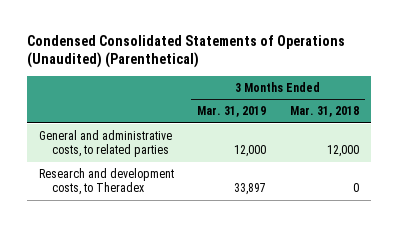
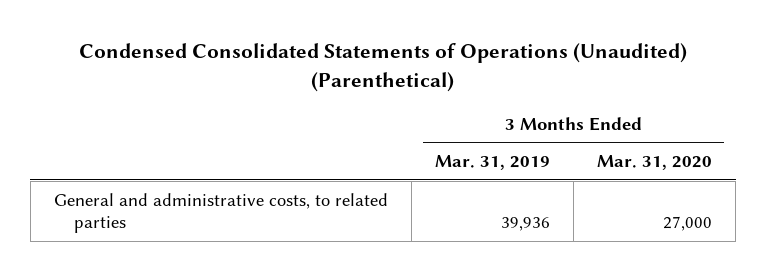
[289,106,359,118] Mar. 31, 2018 -> none
none -> [597,154,713,170] Mar. 31, 2020
[38,167,174,196] Research and development costs, to Theradex -> none
[234,145,267,158] 12,000 -> [500,217,550,232] 39,936

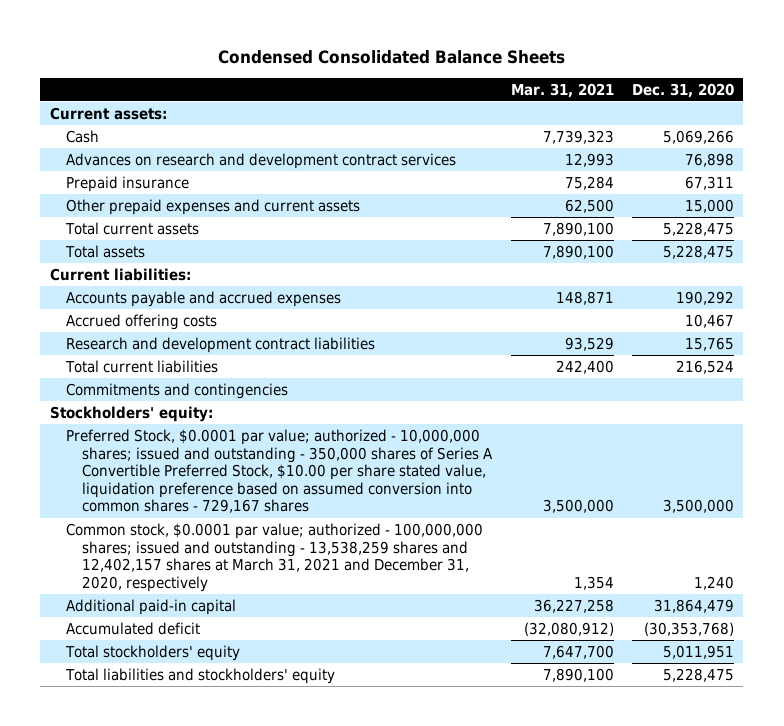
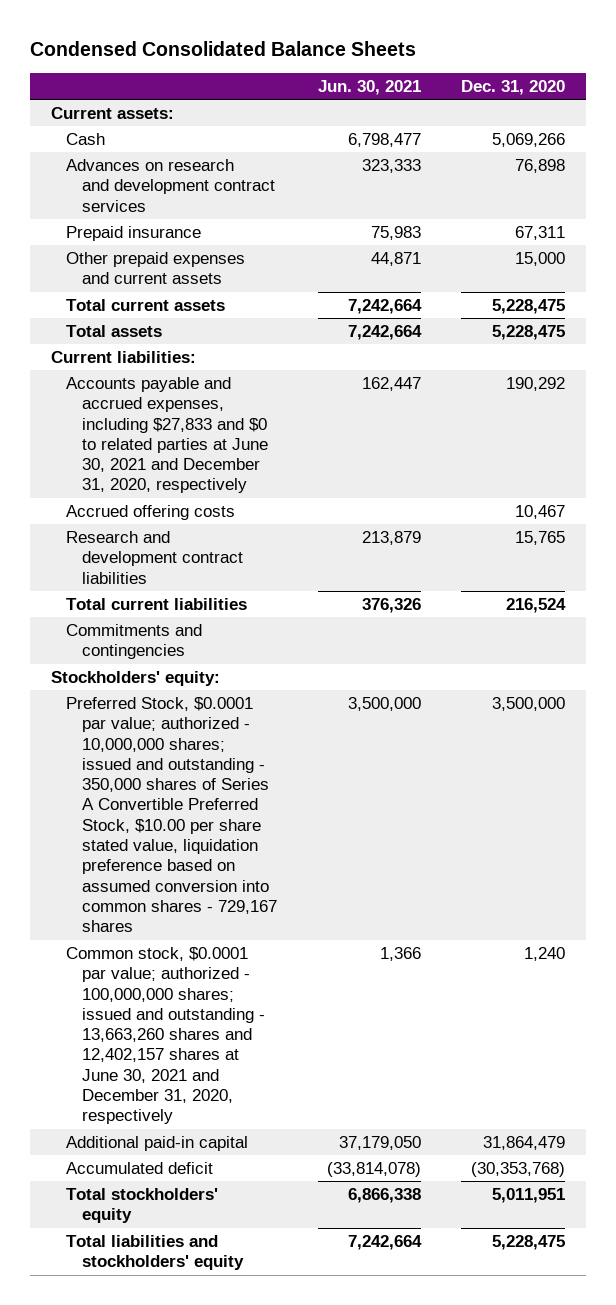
[510,82,614,98] Mar. 31, 2021 -> none
none -> [317,79,421,95] Jun. 30, 2021
[65,290,341,307] Accounts payable and accrued expenses -> [66,376,268,494] Accounts payable and accrued expenses, including $27,833 and $0 to related parties at June 30, 2021 and December 31, 2020, respectively
[65,522,483,592] Common stock, $0.0001 par value; authorized - 100,000,000 shares; issued and outstanding - 13,538,259 shares and 12,402,157 shares at March 31, 2021 and December 31, 2020, respectively -> [66,946,265,1125] Common stock, $0.0001 par value; authorized - 100,000,000 shares; issued and outstanding - 13,663,260 shares and 12,402,157 shares at June 30, 2021 and December 31, 2020, respectively

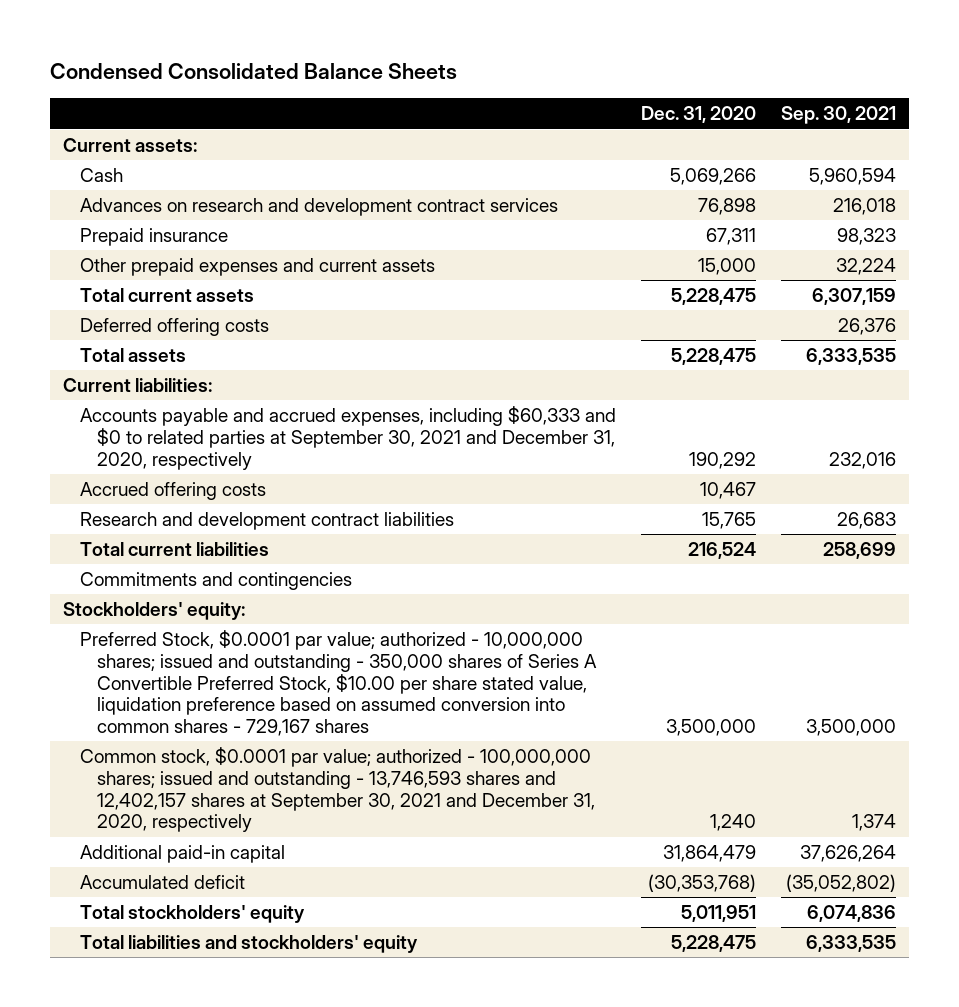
[317,79,421,95] Jun. 30, 2021 -> none
none -> [781,106,897,125] Sep. 30, 2021
none -> [79,318,269,337] Deferred offering costs
[66,376,268,494] Accounts payable and accrued expenses, including $27,833 and $0 to related parties at June 30, 2021 and December 31, 2020, respectively -> [79,406,616,470] Accounts payable and accrued expenses, including $60,333 and $0 to related parties at September 30, 2021 and December 31, 2020, respectively
[66,946,265,1125] Common stock, $0.0001 par value; authorized - 100,000,000 shares; issued and outstanding - 13,663,260 shares and 12,402,157 shares at June 30, 2021 and December 31, 2020, respectively -> [79,747,596,833] Common stock, $0.0001 par value; authorized - 100,000,000 shares; issued and outstanding - 13,746,593 shares and 12,402,157 shares at September 30, 2021 and December 31, 2020, respectively

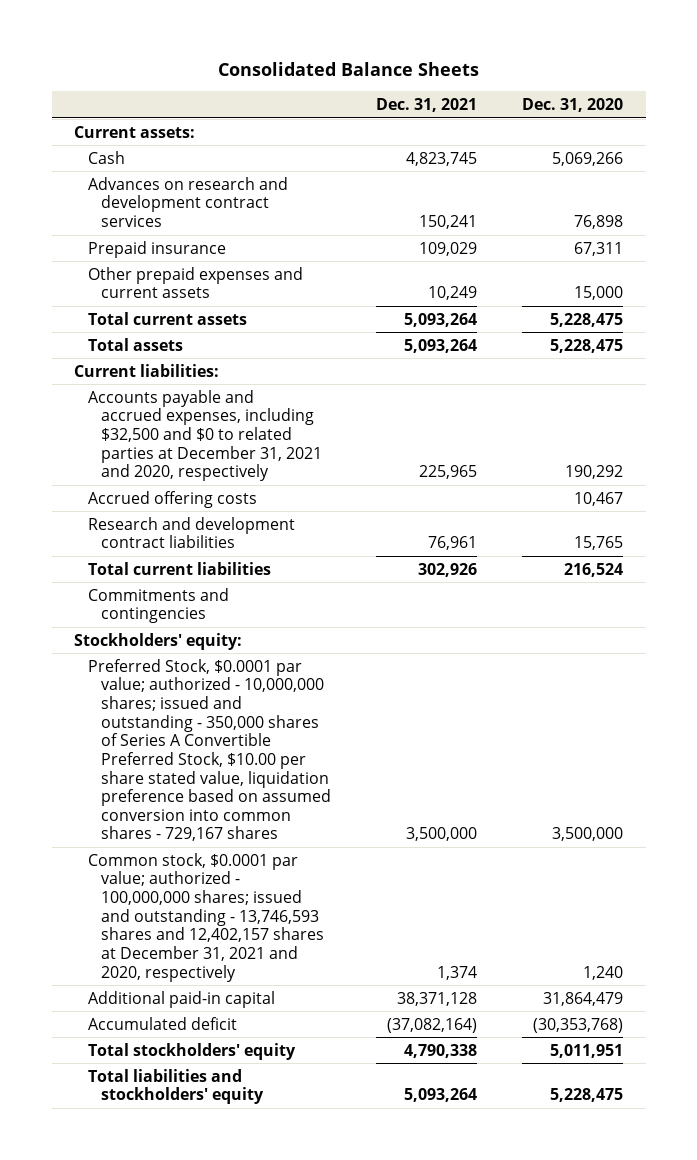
[50,63,458,80] Condensed Consolidated Balance Sheets -> [217,61,479,76] Consolidated Balance Sheets
[781,106,897,125] Sep. 30, 2021 -> none
none -> [376,98,478,113] Dec. 31, 2021
[79,318,269,337] Deferred offering costs -> none
[79,406,616,470] Accounts payable and accrued expenses, including $60,333 and $0 to related parties at September 30, 2021 and December 31, 2020, respectively -> [87,389,323,482] Accounts payable and accrued expenses, including $32,500 and $0 to related parties at December 31, 2021 and 2020, respectively
[79,747,596,833] Common stock, $0.0001 par value; authorized - 100,000,000 shares; issued and outstanding - 13,746,593 shares and 12,402,157 shares at September 30, 2021 and December 31, 2020, respectively -> [87,852,325,982] Common stock, $0.0001 par value; authorized - 100,000,000 shares; issued and outstanding - 13,746,593 shares and 12,402,157 shares at December 31, 2021 and 2020, respectively

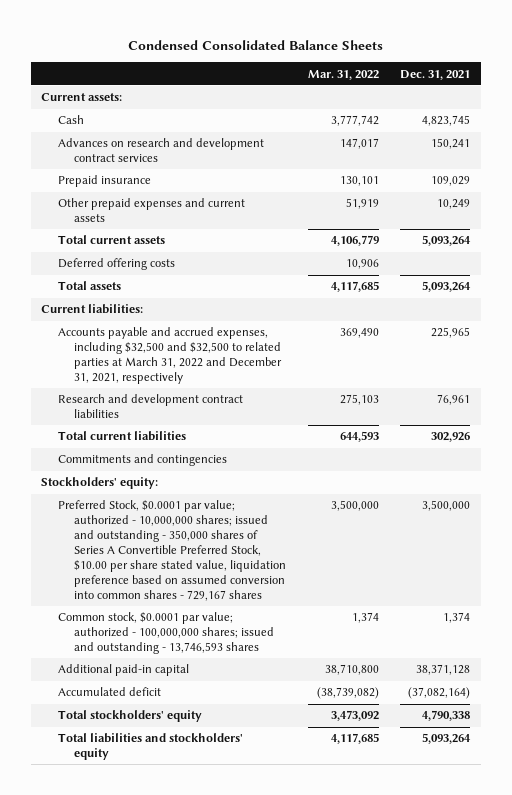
[217,61,479,76] Consolidated Balance Sheets -> [127,39,383,50] Condensed Consolidated Balance Sheets
[522,98,624,113] Dec. 31, 2020 -> none
none -> [307,69,379,80] Mar. 31, 2022
none -> [57,258,175,271] Deferred offering costs
[87,490,257,508] Accrued offering costs -> none
[87,389,323,482] Accounts payable and accrued expenses, including $32,500 and $0 to related parties at December 31, 2021 and 2020, respectively -> [57,327,283,385] Accounts payable and accrued expenses, including $32,500 and $32,500 to related parties at March 31, 2022 and December 31, 2021, respectively
[87,852,325,982] Common stock, $0.0001 par value; authorized - 100,000,000 shares; issued and outstanding - 13,746,593 shares and 12,402,157 shares at December 31, 2021 and 2020, respectively -> [57,612,275,655] Common stock, $0.0001 par value; authorized - 100,000,000 shares; issued and outstanding - 13,746,593 shares

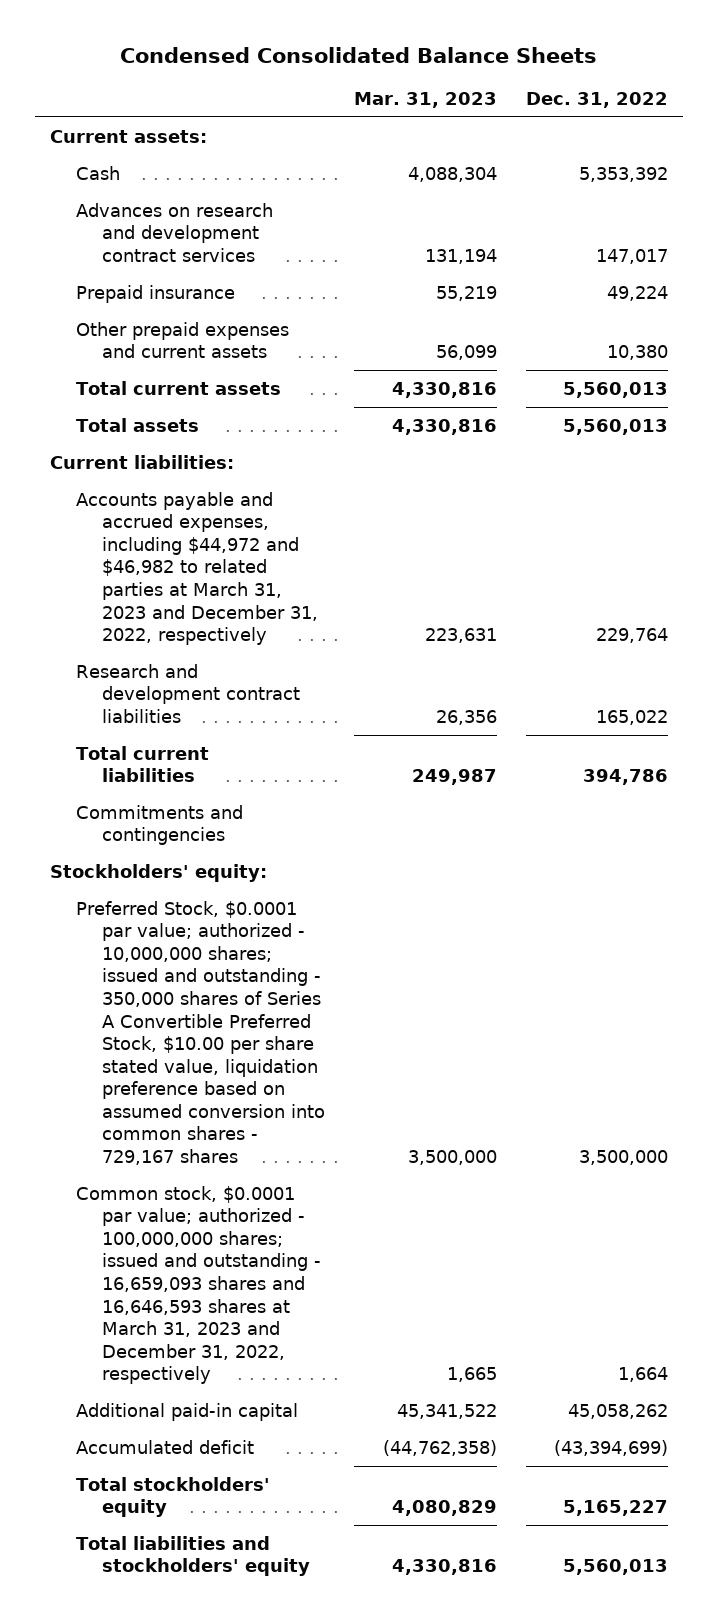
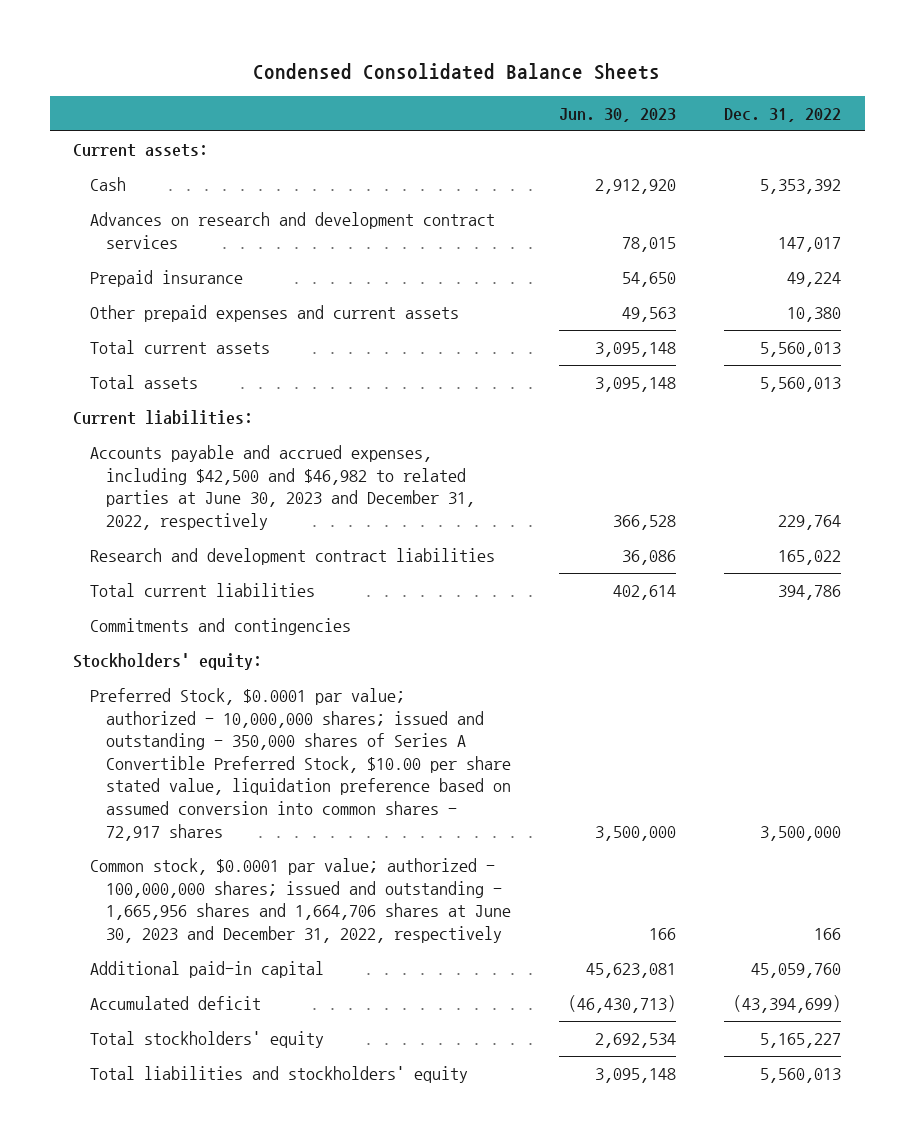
[354,92,498,109] Mar. 31, 2023 -> none
none -> [559,107,677,122] Jun. 30, 2023
[75,491,318,646] Accounts payable and accrued expenses, including $44,972 and $46,982 to related parties at March 31, 2023 and December 31, 2022, respectively -> [89,445,476,530] Accounts payable and accrued expenses, including $42,500 and $46,982 to related parties at June 30, 2023 and December 31, 2022, respectively
[75,900,325,1165] Preferred Stock, $0.0001 par value; authorized - 10,000,000 shares; issued and outstanding - 350,000 shares of Series A Convertible Preferred Stock, $10.00 per share stated value, liquidation preference based on assumed conversion into common shares - 729,167 shares -> [89,688,512,841] Preferred Stock, $0.0001 par value; authorized - 10,000,000 shares; issued and outstanding - 350,000 shares of Series A Convertible Preferred Stock, $10.00 per share stated value, liquidation preference based on assumed conversion into common shares - 72,917 shares
[75,1185,321,1385] Common stock, $0.0001 par value; authorized - 100,000,000 shares; issued and outstanding - 16,659,093 shares and 16,646,593 shares at March 31, 2023 and December 31, 2022, respectively -> [89,858,512,943] Common stock, $0.0001 par value; authorized - 100,000,000 shares; issued and outstanding - 1,665,956 shares and 1,664,706 shares at June 30, 2023 and December 31, 2022, respectively
[618,1367,669,1383] 1,664 -> [814,927,842,940] 166
[568,1403,669,1419] 45,058,262 -> [751,963,842,979] 45,059,760

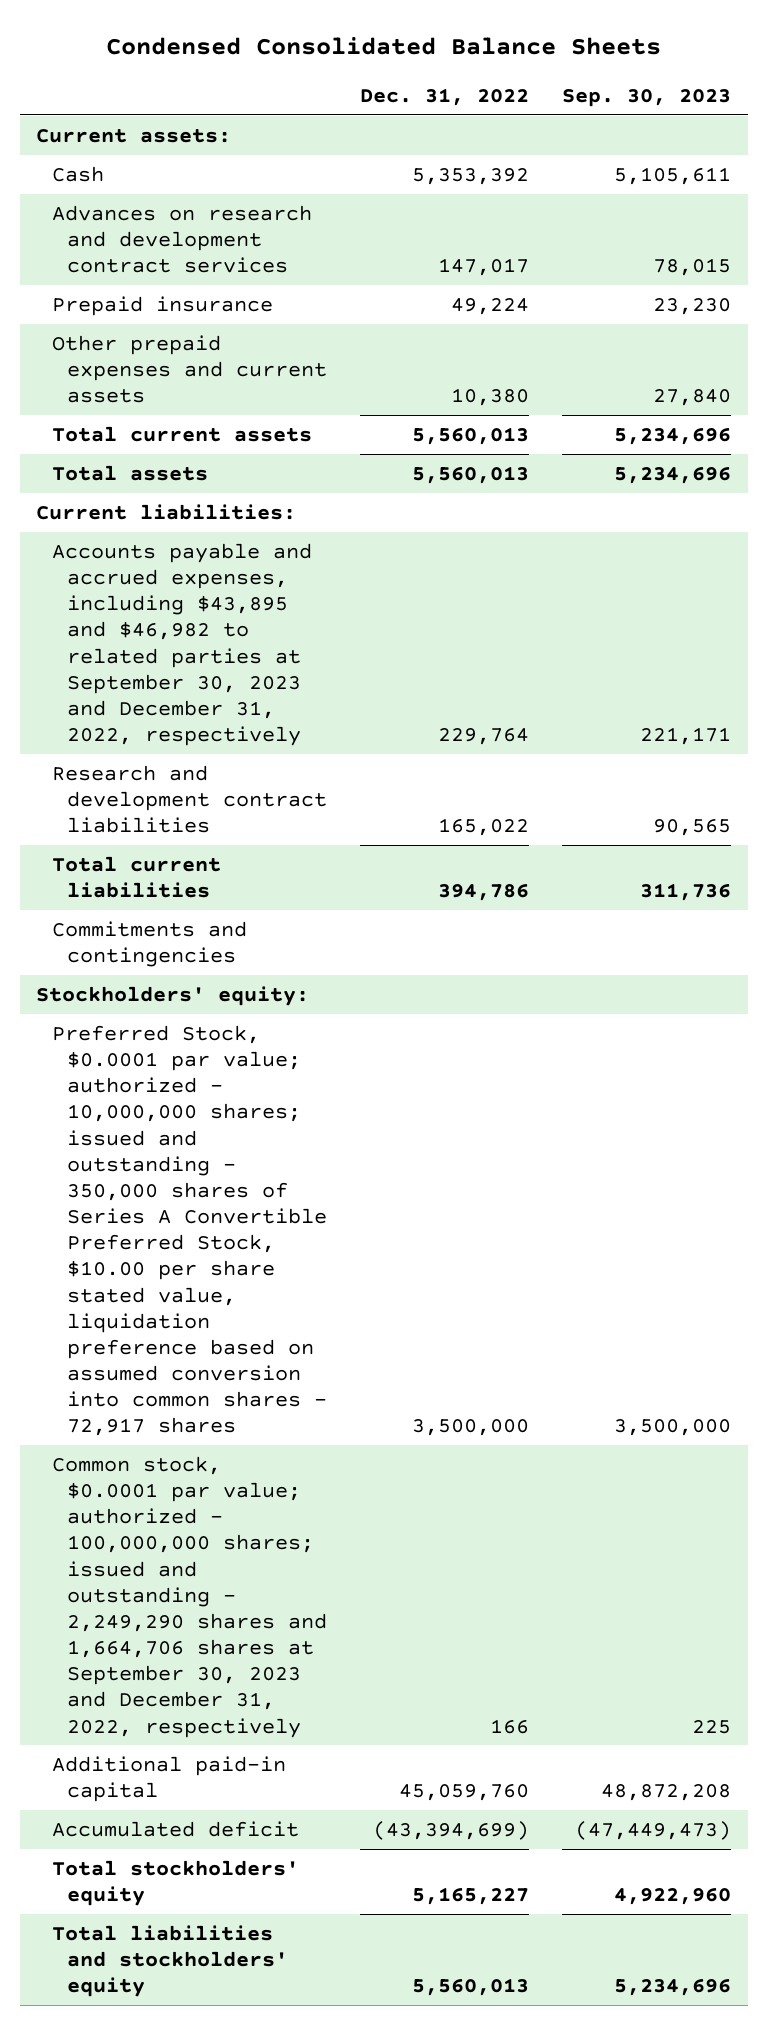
[559,107,677,122] Jun. 30, 2023 -> none
none -> [562,89,732,108] Sep. 30, 2023
[89,445,476,530] Accounts payable and accrued expenses, including $42,500 and $46,982 to related parties at June 30, 2023 and December 31, 2022, respectively -> [51,542,312,747] Accounts payable and accrued expenses, including $43,895 and $46,982 to related parties at September 30, 2023 and December 31, 2022, respectively
[89,858,512,943] Common stock, $0.0001 par value; authorized - 100,000,000 shares; issued and outstanding - 1,665,956 shares and 1,664,706 shares at June 30, 2023 and December 31, 2022, respectively -> [51,1455,328,1738] Common stock, $0.0001 par value; authorized - 100,000,000 shares; issued and outstanding - 2,249,290 shares and 1,664,706 shares at September 30, 2023 and December 31, 2022, respectively

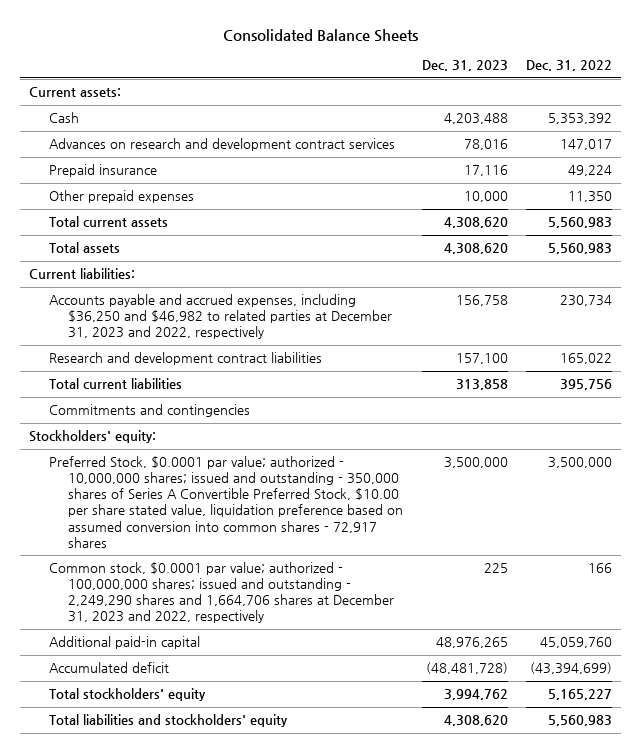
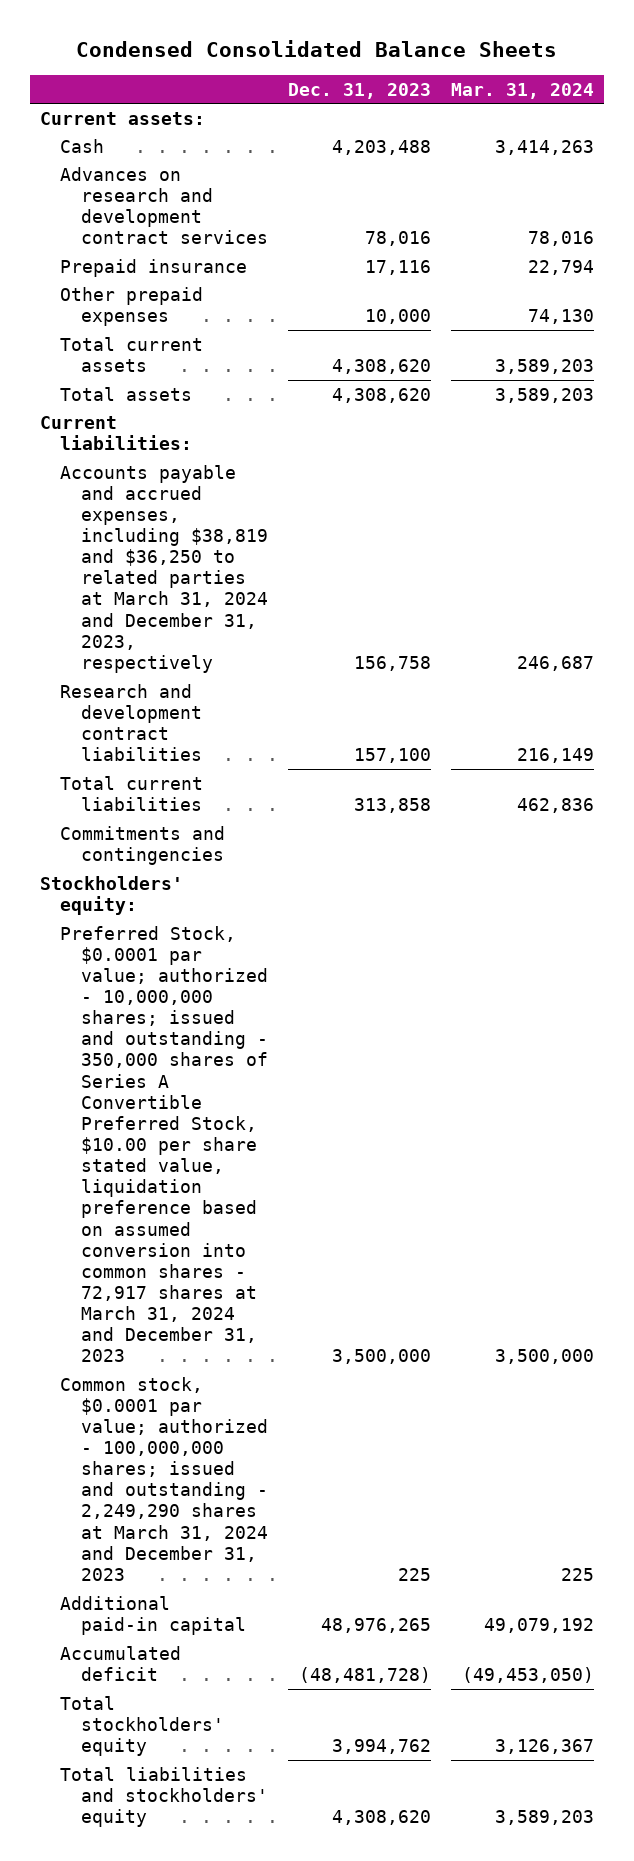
[222,28,418,42] Consolidated Balance Sheets -> [75,40,557,58] Condensed Consolidated Balance Sheets
[525,60,612,72] Dec. 31, 2022 -> none
none -> [451,82,595,99] Mar. 31, 2024
[48,294,393,340] Accounts payable and accrued expenses, including $36,250 and $46,982 to related parties at December 31, 2023 and 2022, respectively -> [60,464,269,673] Accounts payable and accrued expenses, including $38,819 and $36,250 to related parties at March 31, 2024 and December 31, 2023, respectively
[48,456,404,548] Preferred Stock, $0.0001 par value; authorized - 10,000,000 shares; issued and outstanding - 350,000 shares of Series A Convertible Preferred Stock, $10.00 per share stated value, liquidation preference based on assumed conversion into common shares - 72,917 shares -> [60,925,269,1363] Preferred Stock, $0.0001 par value; authorized - 10,000,000 shares; issued and outstanding - 350,000 shares of Series A Convertible Preferred Stock, $10.00 per share stated value, liquidation preference based on assumed conversion into common shares - 72,917 shares at March 31, 2024 and December 31, 2023
[48,562,395,624] Common stock, $0.0001 par value; authorized - 100,000,000 shares; issued and outstanding - 2,249,290 shares and 1,664,706 shares at December 31, 2023 and 2022, respectively -> [60,1376,269,1581] Common stock, $0.0001 par value; authorized - 100,000,000 shares; issued and outstanding - 2,249,290 shares at March 31, 2024 and December 31, 2023

